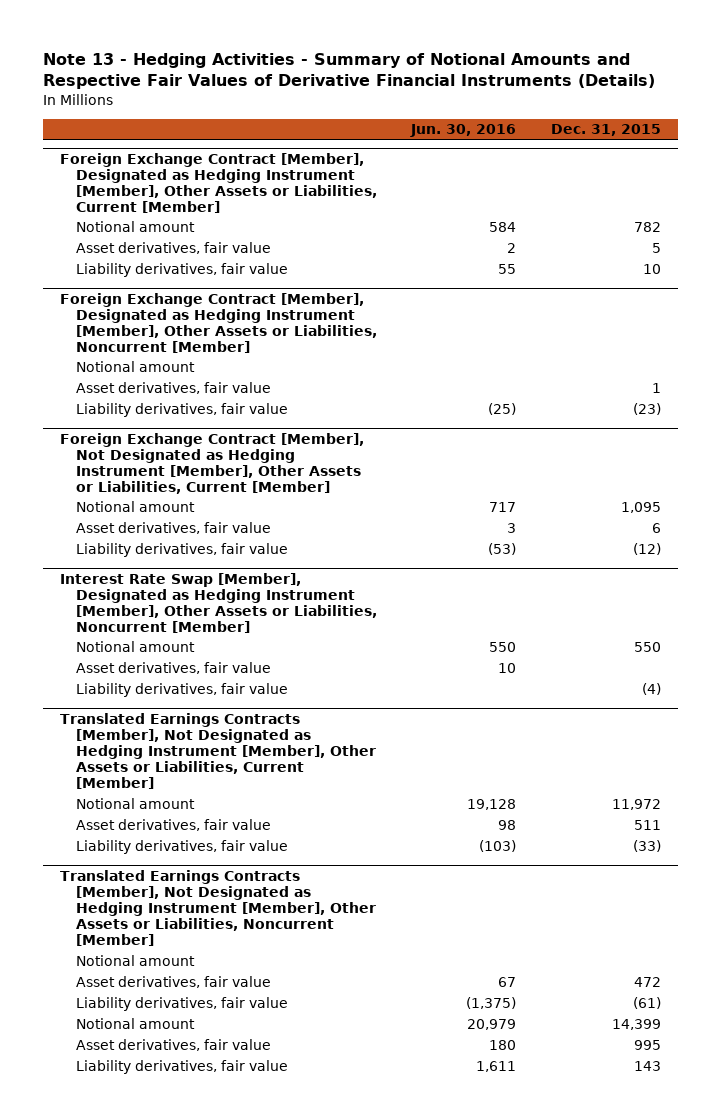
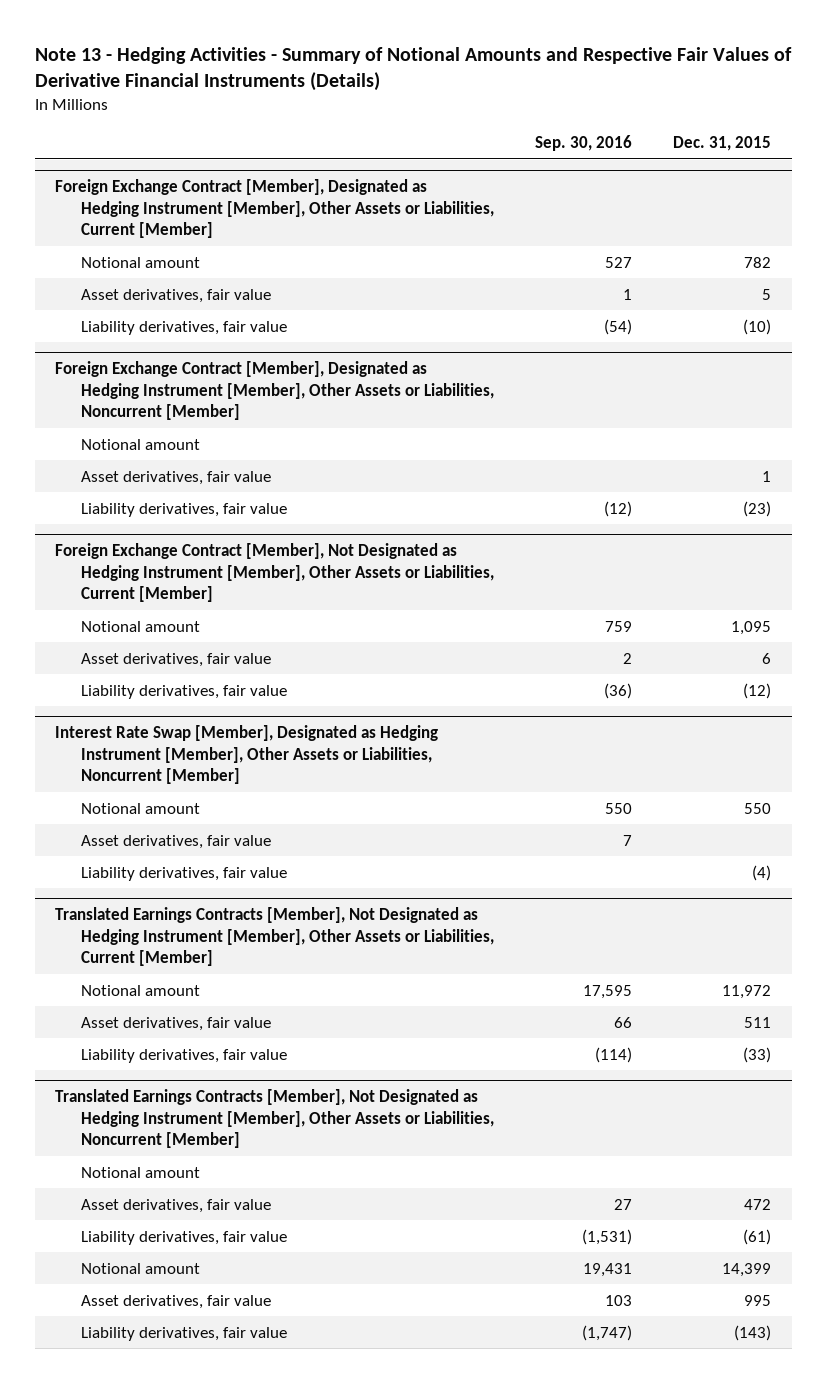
[410,124,517,138] Jun. 30, 2016 -> none
none -> [534,135,632,152] Sep. 30, 2016
[643,264,662,275] 10 -> [742,318,771,335] (10)
[634,1061,662,1072] 143 -> [733,1324,771,1341] (143)

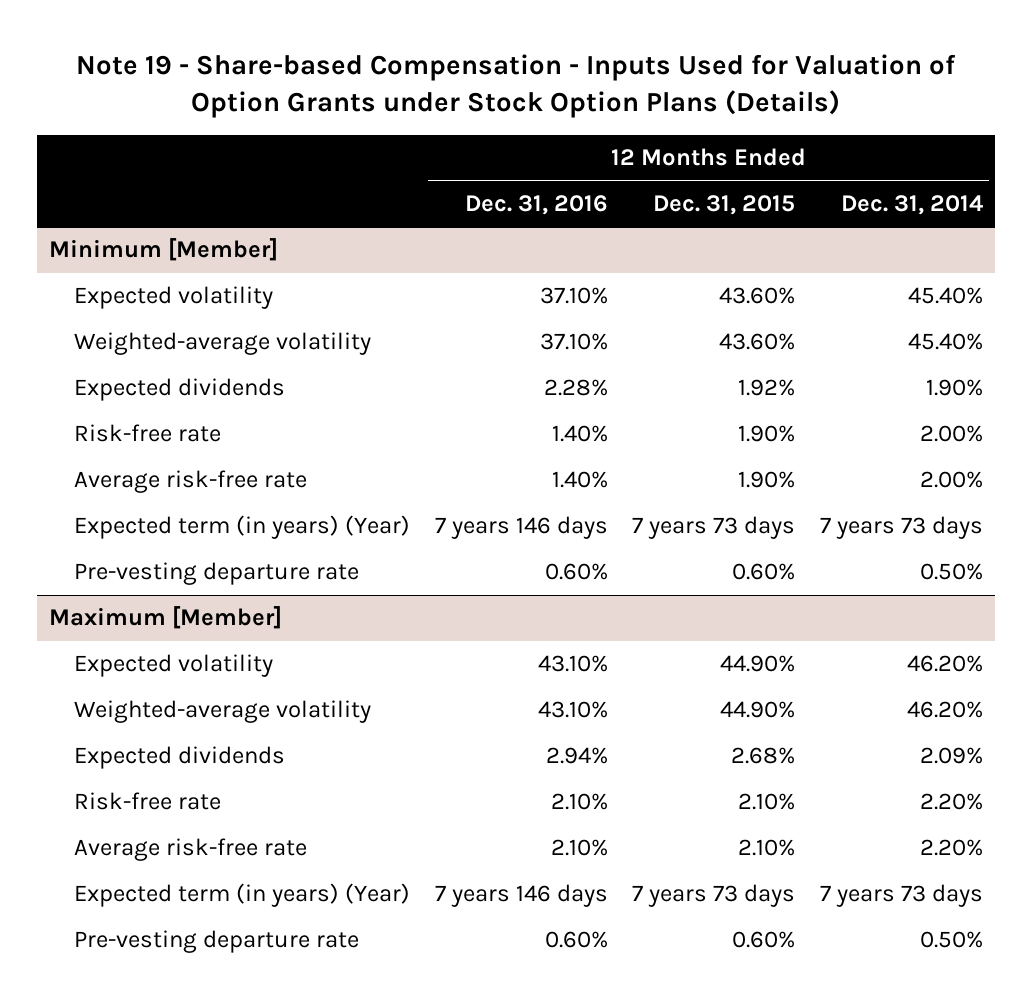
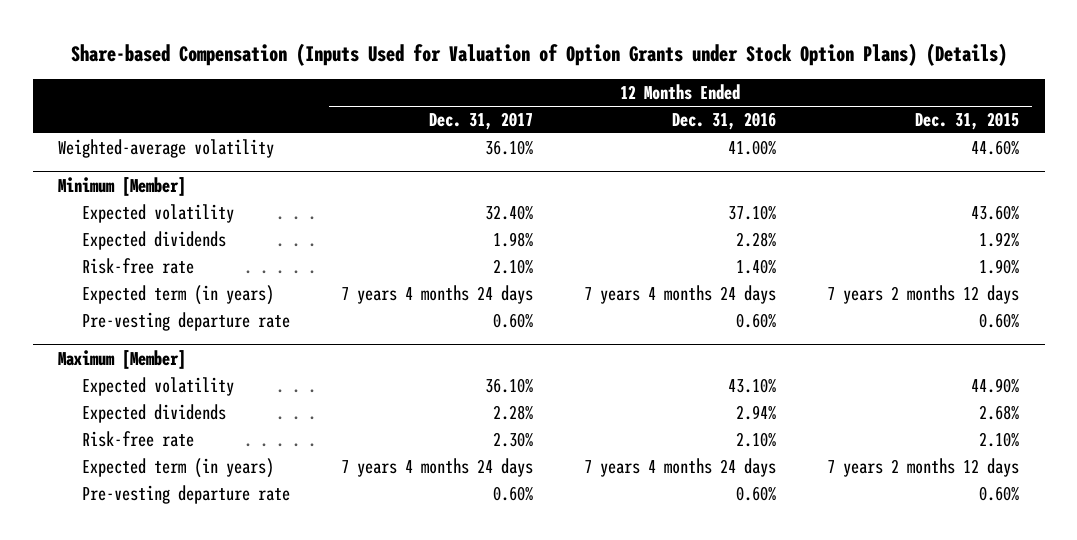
[76,53,957,118] Note 19 - Share-based Compensation - Inputs Used for Valuation of Option Grants under Stock Option Plans (Details) -> [70,43,1007,67] Share-based Compensation (Inputs Used for Valuation of Option Grants under Stock Option Plans) (Details)
[840,194,983,215] Dec. 31, 2014 -> none
none -> [429,111,534,130] Dec. 31, 2017
none -> [58,138,275,158] Weighted-average volatility
[73,332,371,356] Weighted-average volatility -> none
[73,470,307,494] Average risk-free rate -> none
[73,515,410,540] Expected term (in years) (Year) -> [82,284,275,305] Expected term (in years)
[434,516,608,540] 7 years 146 days -> [584,284,777,304] 7 years 4 months 24 days
[632,516,796,540] 7 years 73 days -> [827,284,1020,304] 7 years 2 months 12 days
[73,700,371,724] Weighted-average volatility -> none
[73,838,307,862] Average risk-free rate -> none
[73,883,410,908] Expected term (in years) (Year) -> [82,457,275,478] Expected term (in years)
[434,884,608,908] 7 years 146 days -> [584,457,777,477] 7 years 4 months 24 days
[632,884,796,908] 7 years 73 days -> [827,457,1020,477] 7 years 2 months 12 days

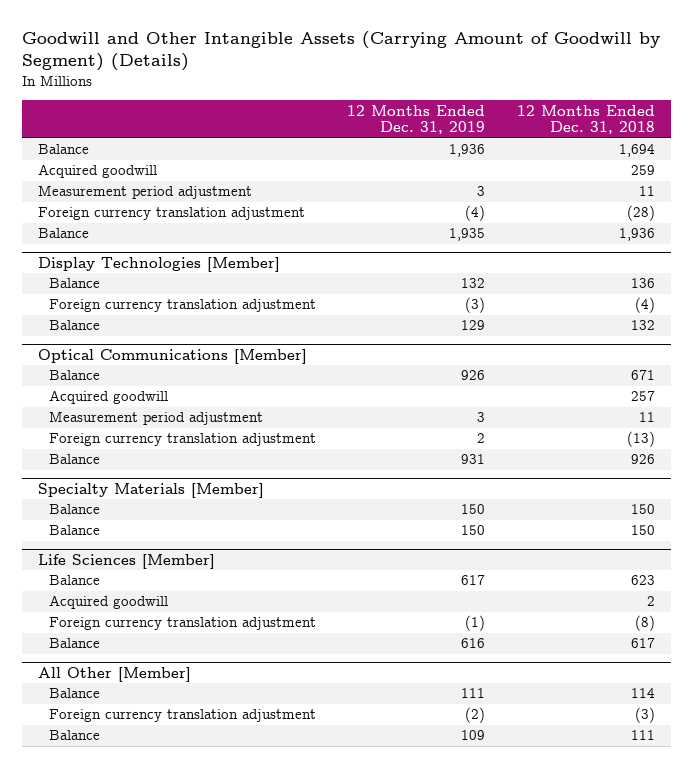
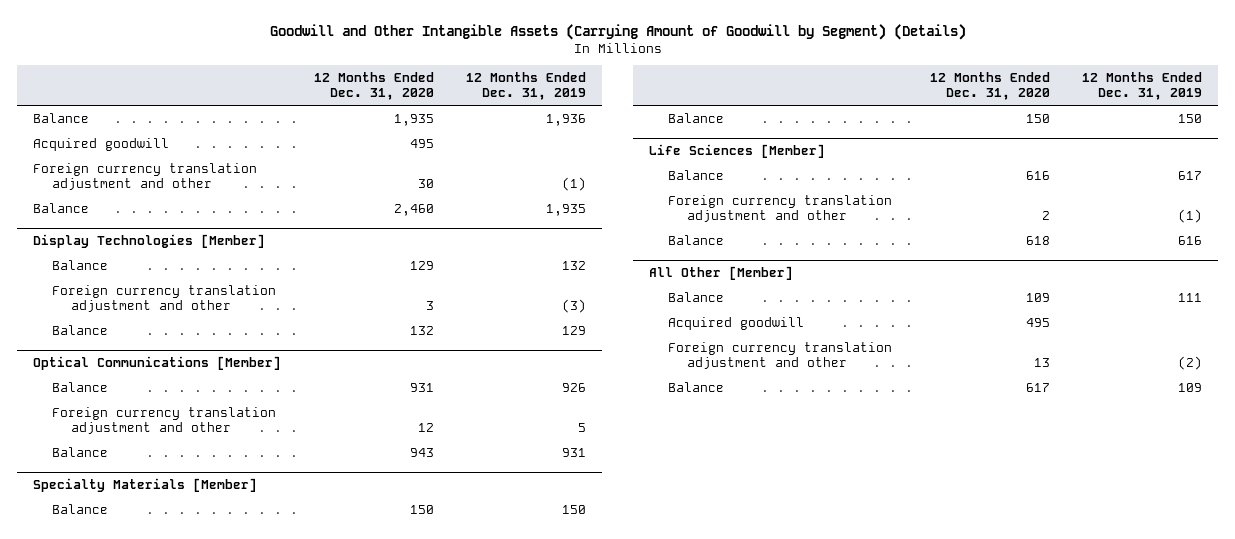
[516,104,655,135] 12 Months Ended Dec. 31, 2018 -> none
none -> [313,71,434,101] 12 Months Ended Dec. 31, 2020
[37,185,252,200] Measurement period adjustment -> none
[37,207,305,221] Foreign currency translation adjustment -> [33,162,258,190] Foreign currency translation adjustment and other
[465,205,486,222] (4) -> [562,176,587,191] (1)
[49,299,317,313] Foreign currency translation adjustment -> [52,284,277,312] Foreign currency translation adjustment and other
[49,390,169,405] Acquired goodwill -> none
[49,411,264,426] Measurement period adjustment -> none
[49,433,317,447] Foreign currency translation adjustment -> [52,406,277,434] Foreign currency translation adjustment and other
[477,433,486,444] 2 -> [578,422,587,432] 5
[49,595,169,610] Acquired goodwill -> none
[49,617,317,631] Foreign currency translation adjustment -> [667,194,892,222] Foreign currency translation adjustment and other
none -> [667,316,804,330] Acquired goodwill
[49,709,317,723] Foreign currency translation adjustment -> [667,341,892,369] Foreign currency translation adjustment and other

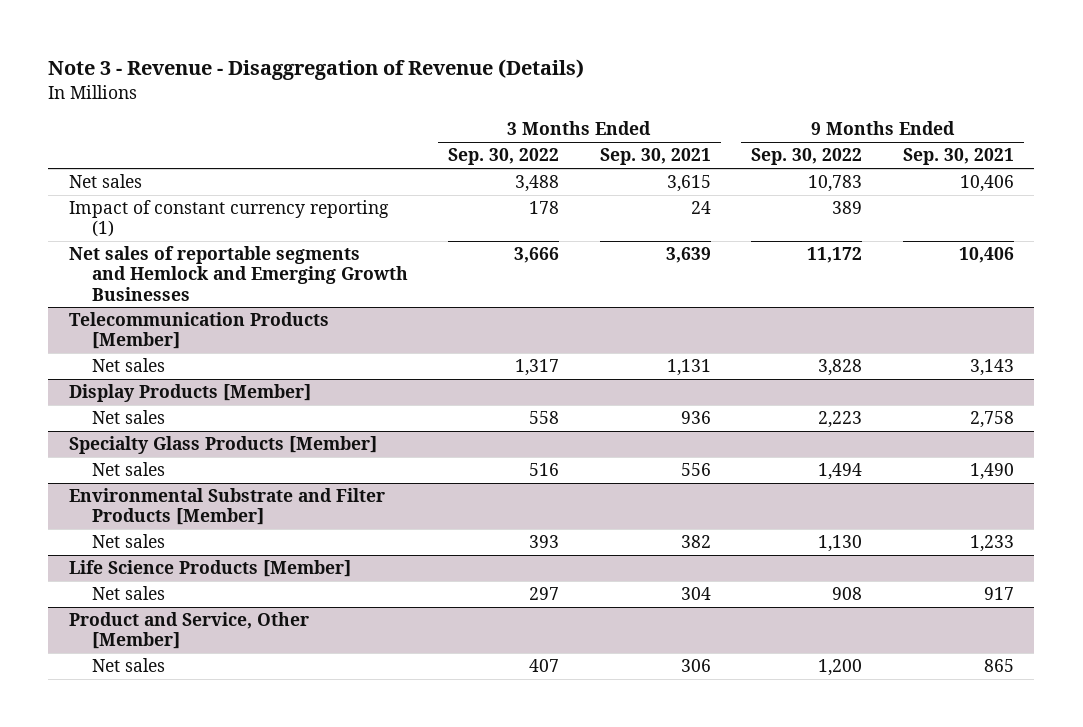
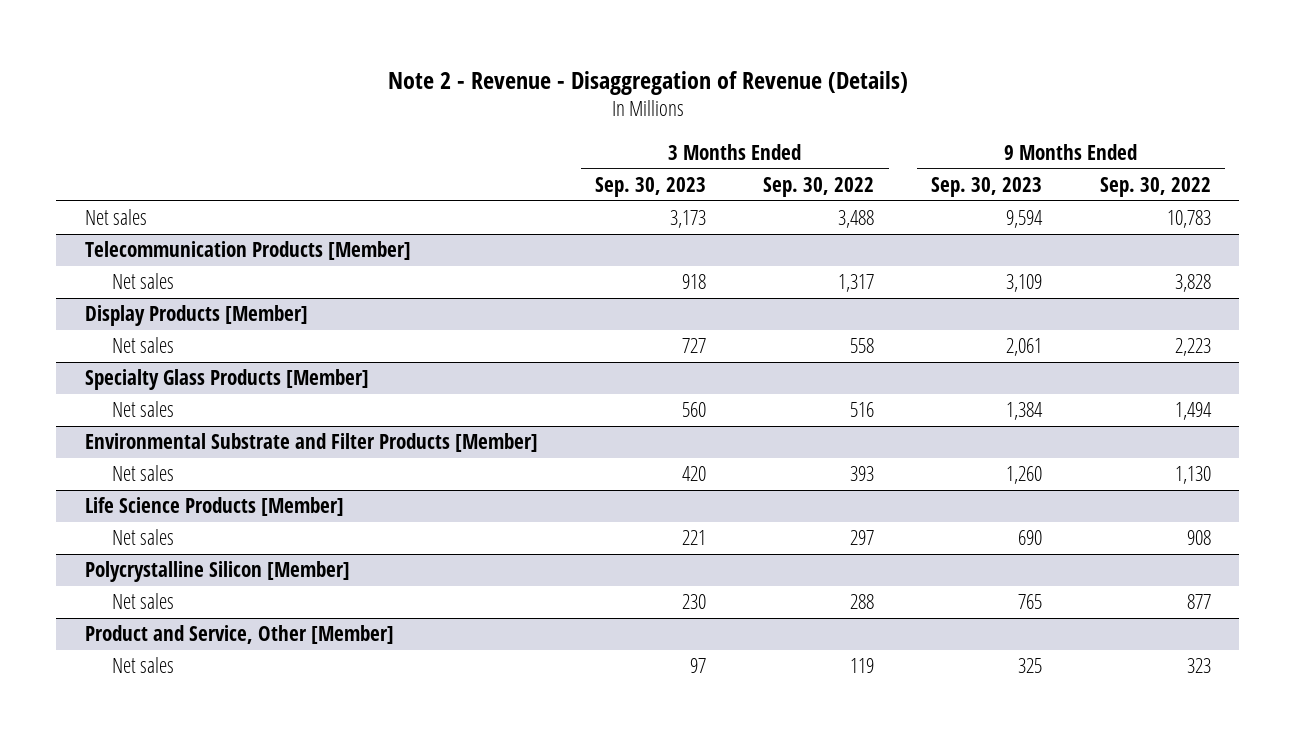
[48,59,585,81] Note 3 - Revenue - Disaggregation of Revenue (Details) -> [387,70,908,95] Note 2 - Revenue - Disaggregation of Revenue (Details)
[599,148,711,166] Sep. 30, 2021 -> none
[903,148,1015,166] Sep. 30, 2021 -> none
none -> [595,177,707,198] Sep. 30, 2023
none -> [931,177,1043,198] Sep. 30, 2023
[68,200,389,238] Impact of constant currency reporting (1) -> none
[68,246,408,301] Net sales of reportable segments and Hemlock and Emerging Growth Businesses -> none
none -> [85,561,351,583] Polycrystalline Silicon [Member]
none -> [112,593,175,610] Net sales
[529,659,560,673] 407 -> [850,658,875,674] 119
[818,659,863,677] 1,200 -> [1186,658,1211,674] 323

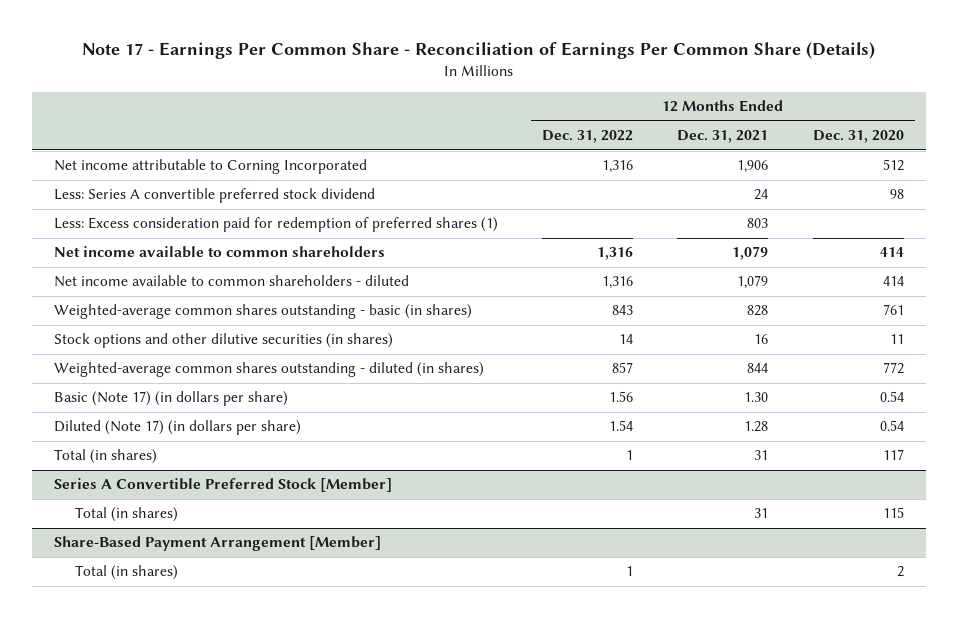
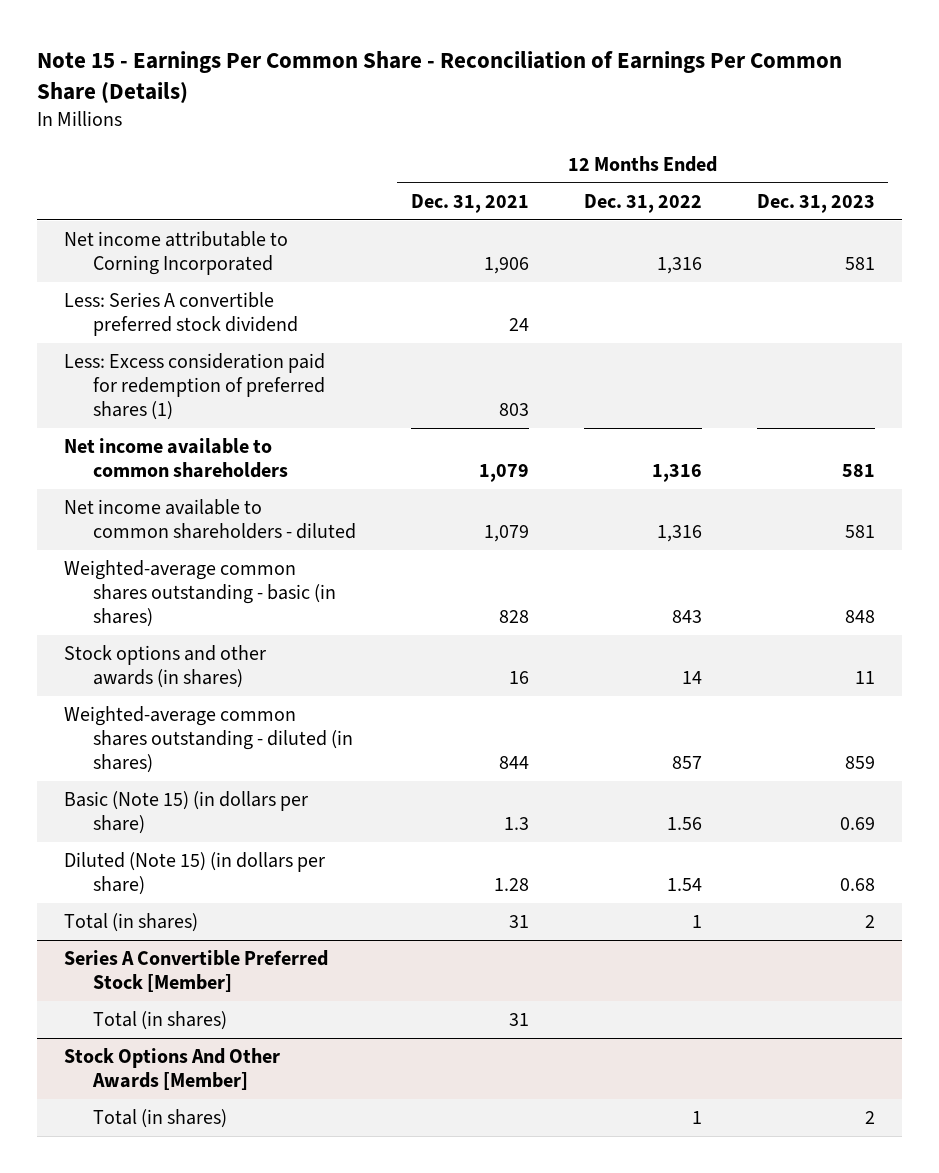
[81,42,875,60] Note 17 - Earnings Per Common Share - Reconciliation of Earnings Per Common Share (Details) -> [36,50,842,104] Note 15 - Earnings Per Common Share - Reconciliation of Earnings Per Common Share (Details)
[812,130,904,144] Dec. 31, 2020 -> none
none -> [756,194,875,214] Dec. 31, 2023
[53,333,393,349] Stock options and other dilutive securities (in shares) -> [63,645,266,688] Stock options and other awards (in shares)
[53,391,288,407] Basic (Note 17) (in dollars per share) -> [63,791,308,834] Basic (Note 15) (in dollars per share)
[744,392,769,403] 1.30 -> [503,816,529,830] 1.3
[53,420,301,436] Diluted (Note 17) (in dollars per share) -> [63,852,325,895] Diluted (Note 15) (in dollars per share)
[53,536,381,552] Share-Based Payment Arrangement [Member] -> none
none -> [63,1048,280,1090] Stock Options And Other Awards [Member]

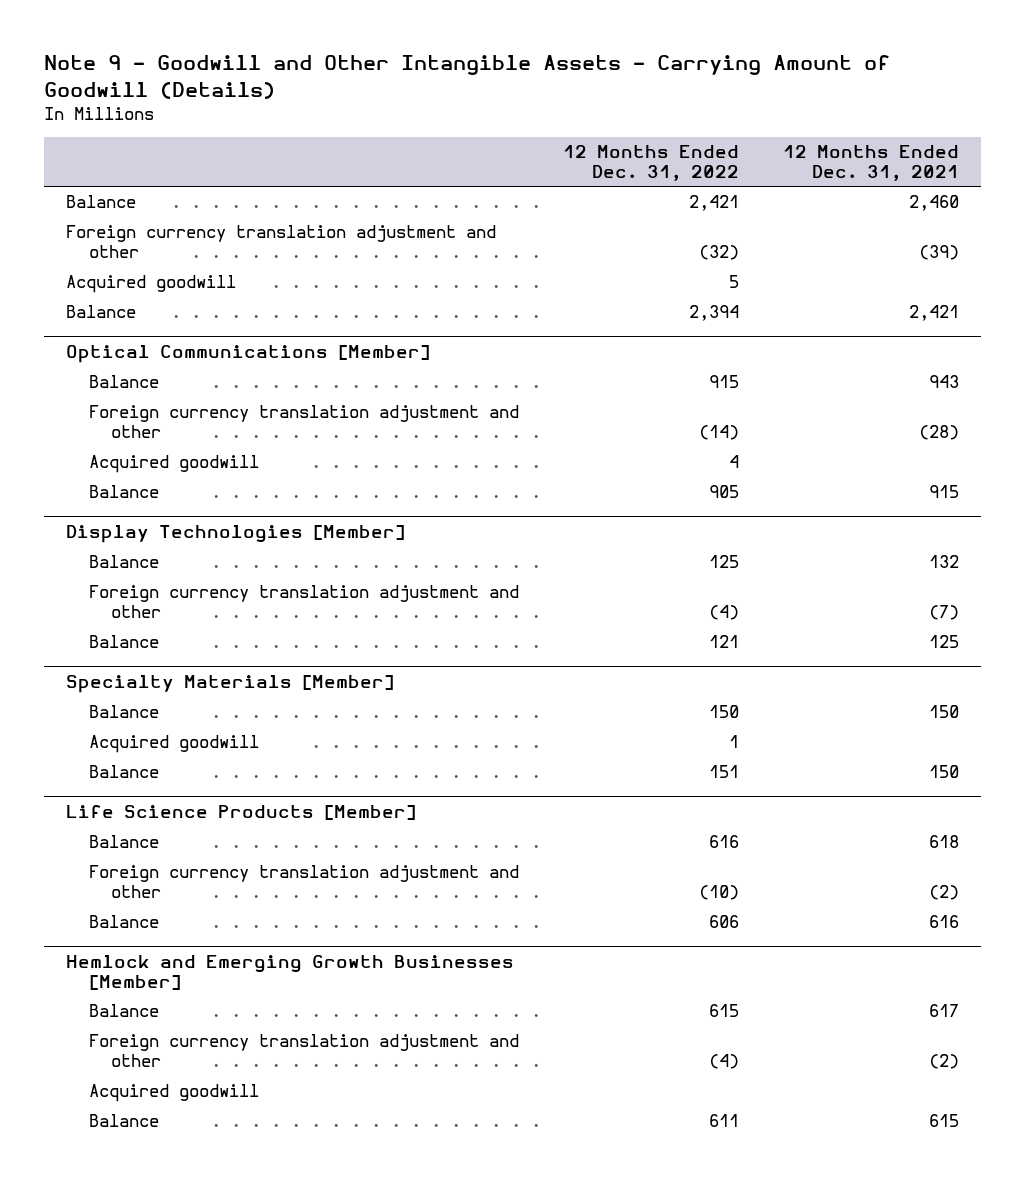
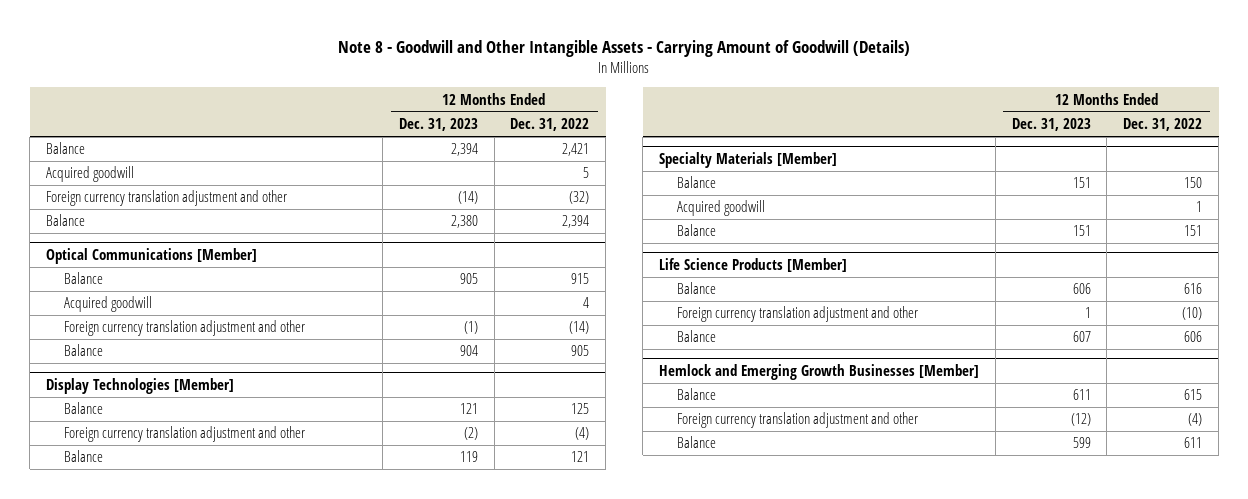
[43,55,890,99] Note 9 - Goodwill and Other Intangible Assets - Carrying Amount of Goodwill (Details) -> [338,39,911,57] Note 8 - Goodwill and Other Intangible Assets - Carrying Amount of Goodwill (Details)
[782,145,959,182] 12 Months Ended Dec. 31, 2021 -> none
none -> [398,118,478,132] Dec. 31, 2023
[65,225,496,259] Foreign currency translation adjustment and other -> [46,190,288,207] Foreign currency translation adjustment and other
[88,405,519,439] Foreign currency translation adjustment and other -> [64,320,306,337] Foreign currency translation adjustment and other
[88,1084,259,1103] Acquired goodwill -> none

